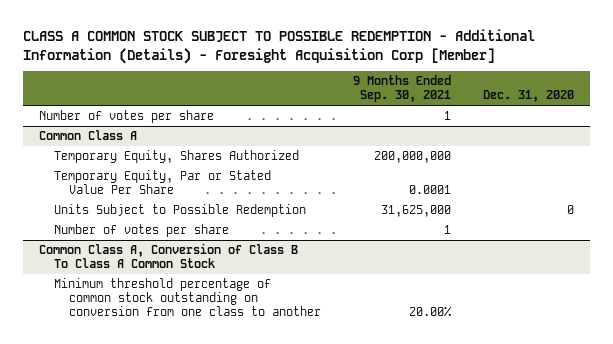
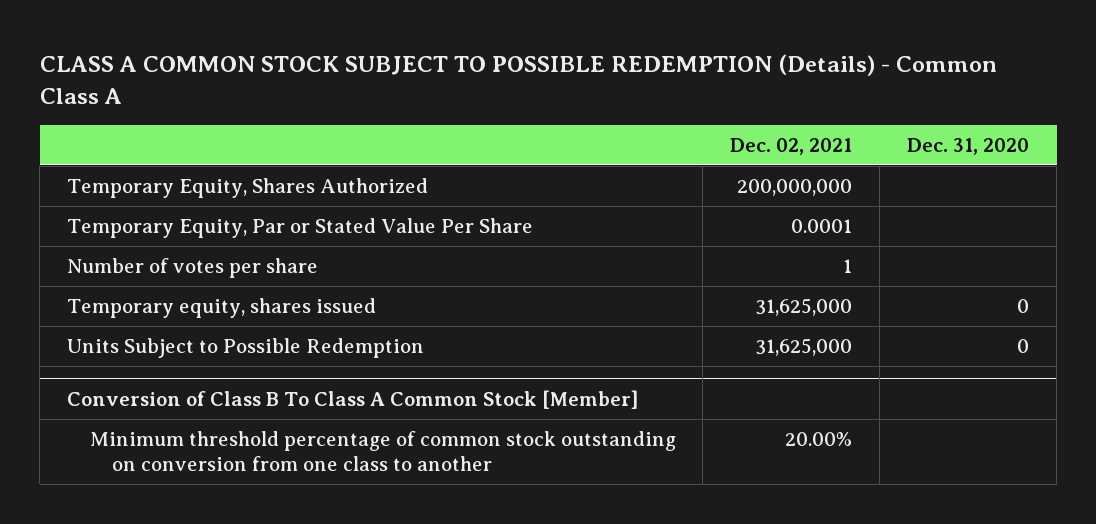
[23,29,536,64] CLASS A COMMON STOCK SUBJECT TO POSSIBLE REDEMPTION - Additional Information (Details) - Foresight Acquisition Corp [Member] -> [39,53,997,104] CLASS A COMMON STOCK SUBJECT TO POSSIBLE REDEMPTION (Details) - Common Class A
[352,75,451,103] 9 Months Ended Sep. 30, 2021 -> none
none -> [730,137,853,155] Dec. 02, 2021
none -> [67,178,429,199] Temporary Equity, Shares Authorized
none -> [67,218,534,239] Temporary Equity, Par or Stated Value Per Share
[54,149,300,163] Temporary Equity, Shares Authorized -> none
[54,169,272,194] Temporary Equity, Par or Stated Value Per Share -> none
[54,203,307,217] Units Subject to Possible Redemption -> none
[54,223,230,237] Number of votes per share -> none
[39,242,299,268] Common Class A, Conversion of Class B To Class A Common Stock -> none
[54,277,321,316] Minimum threshold percentage of common stock outstanding on conversion from one class to another -> none
none -> [67,298,377,319] Temporary equity, shares issued
none -> [67,338,425,359] Units Subject to Possible Redemption
[39,129,138,140] Common Class A -> [67,389,639,409] Conversion of Class B To Class A Common Stock [Member]
none -> [89,431,676,472] Minimum threshold percentage of common stock outstanding on conversion from one class to another

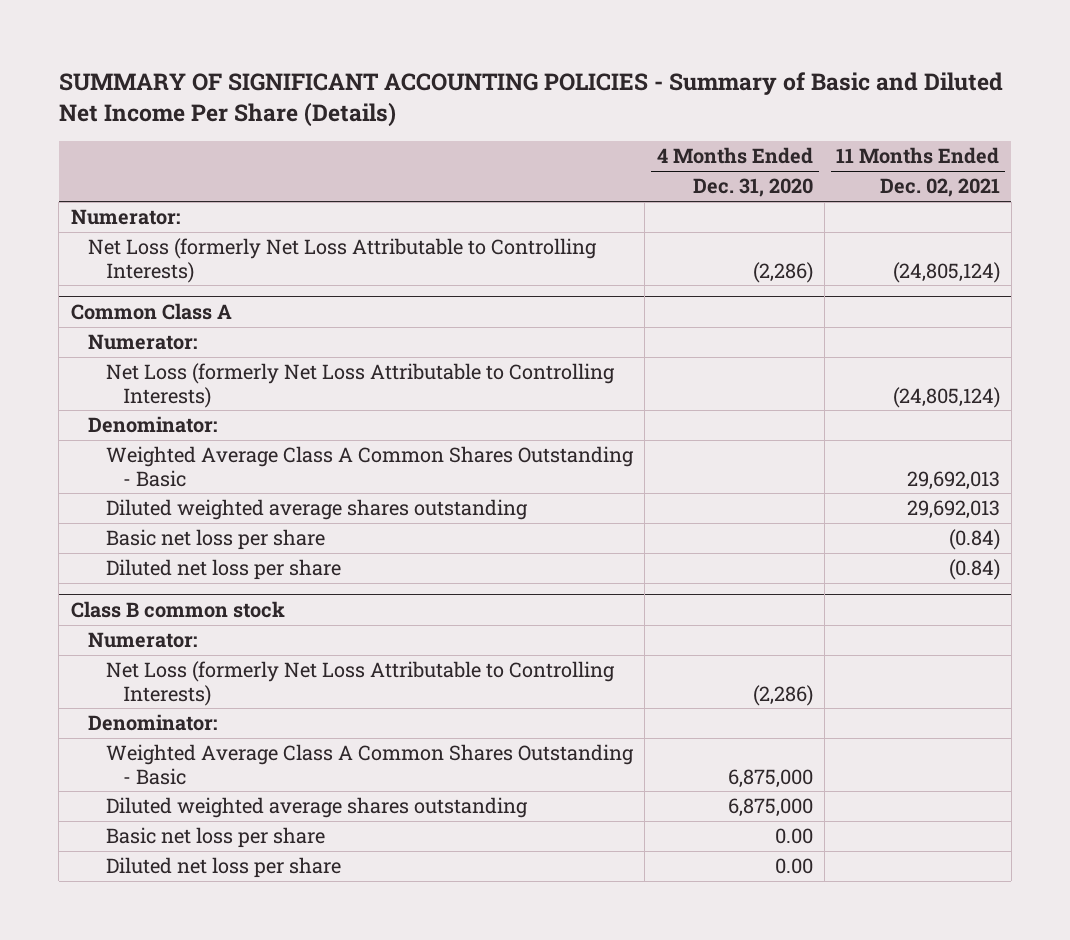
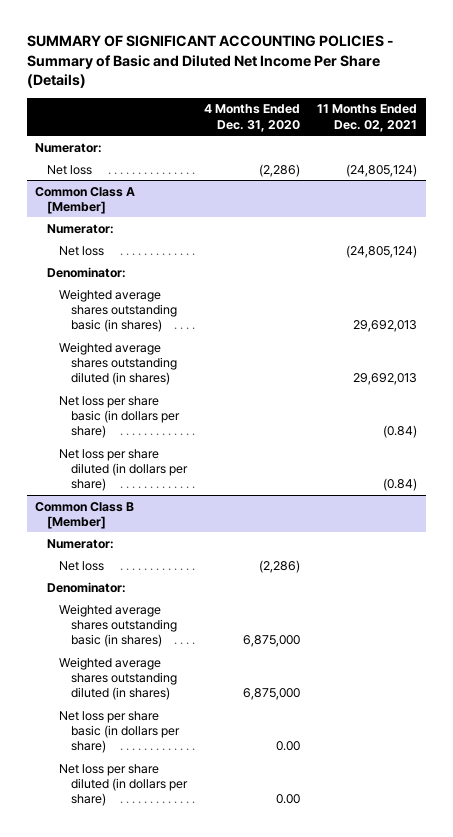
[88,238,598,283] Net Loss (formerly Net Loss Attributable to Controlling Interests) -> [47,164,93,175] Net loss
[70,302,232,320] Common Class A -> [35,186,136,214] Common Class A [Member]
[105,363,615,408] Net Loss (formerly Net Loss Attributable to Controlling Interests) -> [58,245,104,256] Net loss
[105,446,634,487] Weighted Average Class A Common Shares Outstanding - Basic -> [58,288,177,333] Weighted average shares outstanding basic (in shares)
[105,499,528,521] Diluted weighted average shares outstanding -> [58,341,177,386] Weighted average shares outstanding diluted (in shares)
[105,529,325,551] Basic net loss per share -> [58,395,180,439] Net loss per share basic (in dollars per share)
[105,559,341,581] Diluted net loss per share -> [58,448,188,492] Net loss per share diluted (in dollars per share)
[70,600,285,618] Class B common stock -> [35,501,135,529] Common Class B [Member]
[105,661,615,706] Net Loss (formerly Net Loss Attributable to Controlling Interests) -> [58,560,104,571] Net loss
[105,744,634,785] Weighted Average Class A Common Shares Outstanding - Basic -> [58,603,177,648] Weighted average shares outstanding basic (in shares)
[105,797,528,819] Diluted weighted average shares outstanding -> [58,656,177,701] Weighted average shares outstanding diluted (in shares)
[105,827,325,849] Basic net loss per share -> [58,710,180,754] Net loss per share basic (in dollars per share)
[105,857,341,879] Diluted net loss per share -> [58,763,188,807] Net loss per share diluted (in dollars per share)

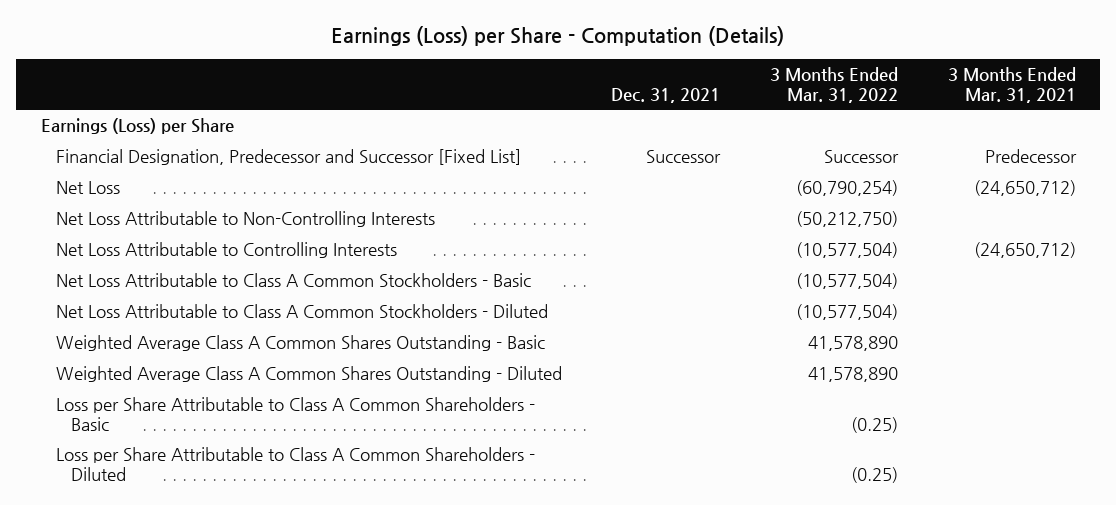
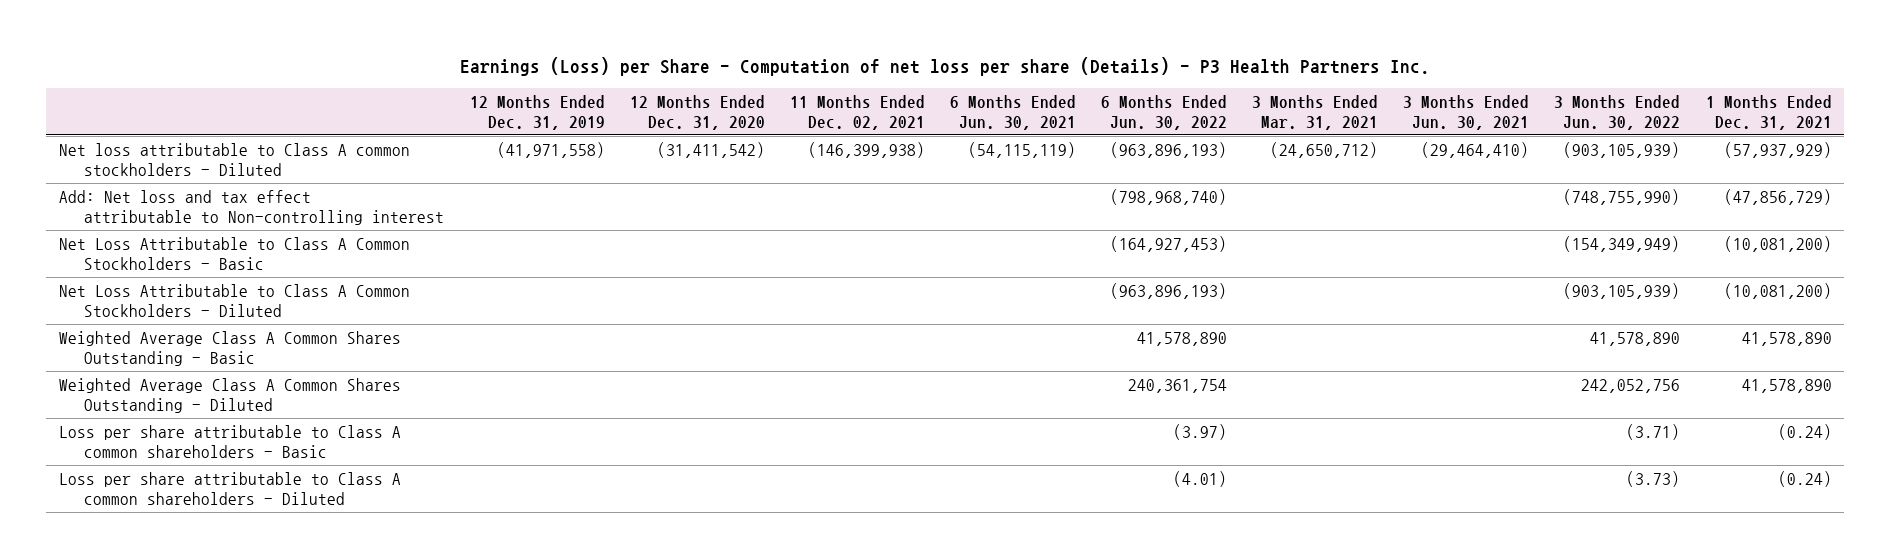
[331,25,785,46] Earnings (Loss) per Share - Computation (Details) -> [460,56,1431,76] Earnings (Loss) per Share - Computation of net loss per share (Details) - P3 Health Partners Inc.
[611,87,721,103] Dec. 31, 2021 -> none
[769,66,898,103] 3 Months Ended Mar. 31, 2022 -> none
none -> [469,94,605,130] 12 Months Ended Dec. 31, 2019
none -> [629,94,765,130] 12 Months Ended Dec. 31, 2020
none -> [789,94,925,130] 11 Months Ended Dec. 02, 2021
none -> [949,94,1076,130] 6 Months Ended Jun. 30, 2021
none -> [1101,94,1228,130] 6 Months Ended Jun. 30, 2022
none -> [1403,94,1530,130] 3 Months Ended Jun. 30, 2021
none -> [1554,94,1681,130] 3 Months Ended Jun. 30, 2022
none -> [1705,94,1832,130] 1 Months Ended Dec. 31, 2021
[40,118,234,135] Earnings (Loss) per Share -> none
[55,149,521,166] Financial Designation, Predecessor and Successor [Fixed List] -> none
[55,242,397,259] Net Loss Attributable to Controlling Interests -> none
[55,181,120,195] Net Loss -> [58,142,410,176] Net loss attributable to Class A common stockholders - Diluted
[55,211,435,228] Net Loss Attributable to Non-Controlling Interests -> [58,189,445,225] Add: Net loss and tax effect attributable to Non-controlling interest
[55,397,535,431] Loss per Share Attributable to Class A Common Shareholders - Basic -> [58,424,401,458] Loss per share attributable to Class A common shareholders - Basic
[55,447,535,481] Loss per Share Attributable to Class A Common Shareholders - Diluted -> [58,471,401,505] Loss per share attributable to Class A common shareholders - Diluted

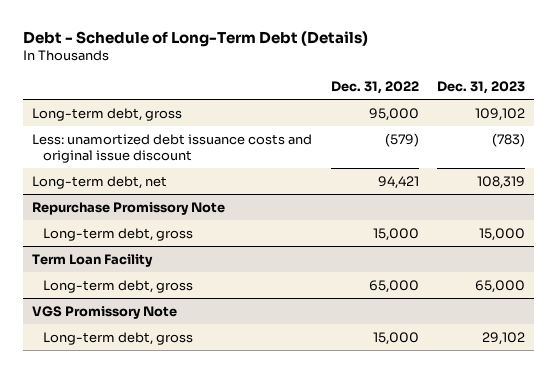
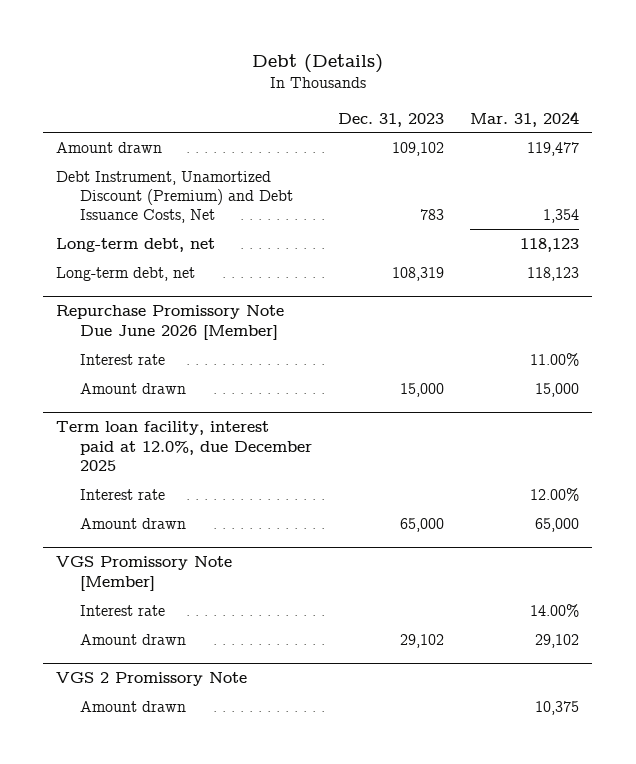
[22,30,368,47] Debt - Schedule of Long-Term Debt (Details) -> [251,54,383,74] Debt (Details)
[330,81,419,95] Dec. 31, 2022 -> none
none -> [470,110,580,127] Mar. 31, 2024
[32,107,183,121] Long-term debt, gross -> [56,141,163,153] Amount drawn
[32,133,313,163] Less: unamortized debt issuance costs and original issue discount -> [56,170,294,224] Debt Instrument, Unamortized Discount (Premium) and Debt Issuance Costs, Net
[492,132,526,147] (783) -> [420,209,445,221] 783
none -> [56,237,216,252] Long-term debt, net
[32,201,226,215] Repurchase Promissory Note -> [56,305,285,340] Repurchase Promissory Note Due June 2026 [Member]
none -> [80,353,166,365] Interest rate
[42,227,193,241] Long-term debt, gross -> [80,382,187,394] Amount drawn
[32,253,154,267] Term Loan Facility -> [56,421,313,471] Term loan facility, interest paid at 12.0%, due December 2025
none -> [80,488,166,500] Interest rate
[42,279,193,293] Long-term debt, gross -> [80,517,187,529] Amount drawn
[32,305,178,319] VGS Promissory Note -> [56,556,233,591] VGS Promissory Note [Member]
none -> [80,604,166,616] Interest rate
[42,331,193,345] Long-term debt, gross -> [80,633,187,645] Amount drawn
none -> [56,672,248,687] VGS 2 Promissory Note
none -> [80,700,187,712] Amount drawn

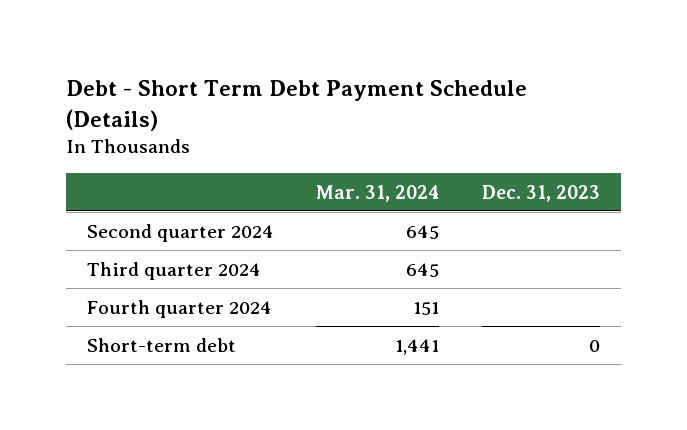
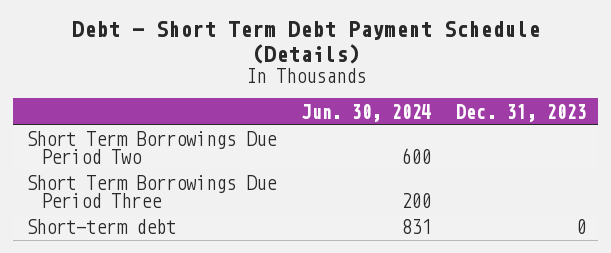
[316,184,440,202] Mar. 31, 2024 -> none
none -> [300,103,431,122] Jun. 30, 2024
[86,223,274,242] Second quarter 2024 -> none
[86,261,261,280] Third quarter 2024 -> [25,131,277,165] Short Term Borrowings Due Period Two
[86,299,272,318] Fourth quarter 2024 -> [25,175,277,209] Short Term Borrowings Due Period Three

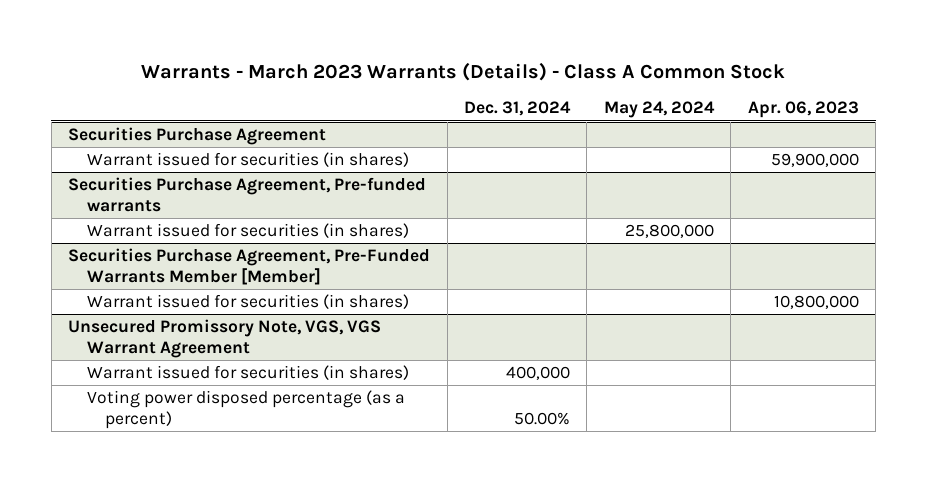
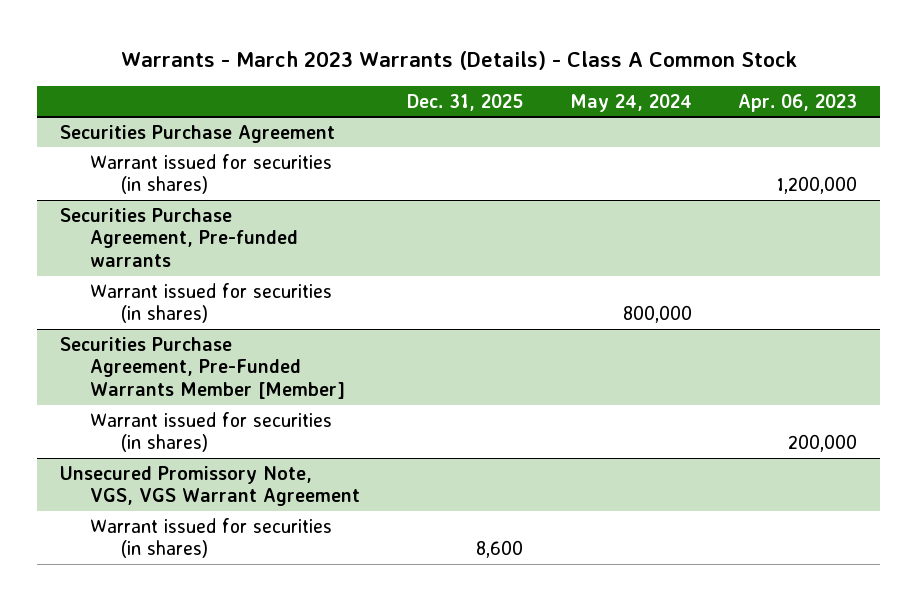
[464,101,572,117] Dec. 31, 2024 -> none
none -> [406,93,523,111] Dec. 31, 2025
[770,153,859,168] 59,900,000 -> [777,176,858,195] 1,200,000
[624,224,714,239] 25,800,000 -> [622,305,692,324] 800,000
[773,295,859,310] 10,800,000 -> [788,434,858,453] 200,000
[86,390,405,429] Voting power disposed percentage (as a percent) -> none

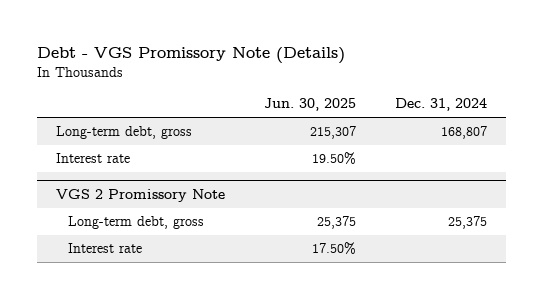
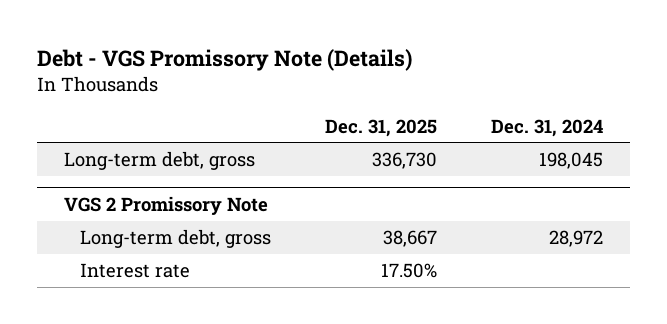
[264,98,357,112] Jun. 30, 2025 -> none
none -> [325,118,438,137] Dec. 31, 2025
[56,153,131,164] Interest rate -> none
[440,126,487,140] 168,807 -> [539,152,604,170] 198,045
[447,216,487,230] 25,375 -> [549,230,604,248] 28,972

